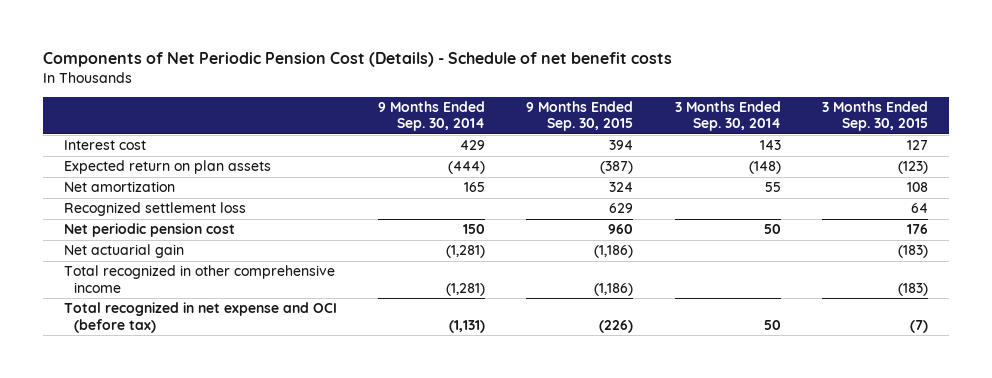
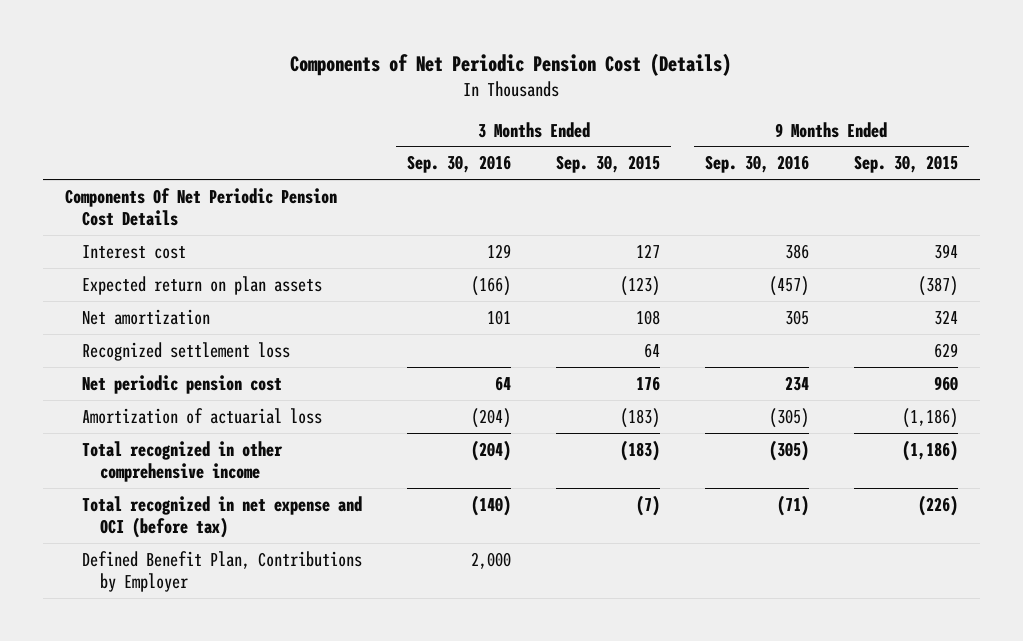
[42,52,672,68] Components of Net Periodic Pension Cost (Details) - Schedule of net benefit costs -> [290,53,732,77] Components of Net Periodic Pension Cost (Details)
[377,101,485,132] 9 Months Ended Sep. 30, 2014 -> none
[674,101,781,132] 3 Months Ended Sep. 30, 2014 -> none
none -> [407,155,512,174] Sep. 30, 2016
none -> [704,155,809,174] Sep. 30, 2016
none -> [65,187,338,226] Components Of Net Periodic Pension Cost Details
[63,244,184,259] Net actuarial gain -> [82,407,323,424] Amortization of actuarial loss
none -> [82,550,363,592] Defined Benefit Plan, Contributions by Employer

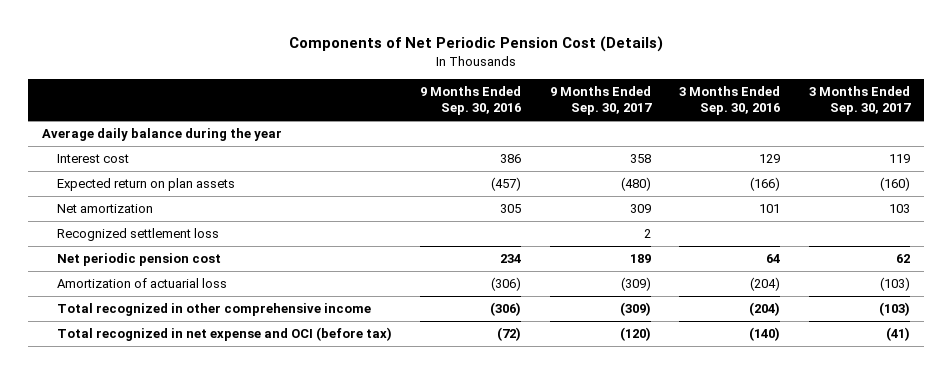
[556,155,661,174] Sep. 30, 2015 -> none
[853,155,958,174] Sep. 30, 2015 -> none
none -> [549,86,652,116] 9 Months Ended Sep. 30, 2017
none -> [808,86,911,116] 3 Months Ended Sep. 30, 2017
[65,187,338,226] Components Of Net Periodic Pension Cost Details -> [42,128,283,142] Average daily balance during the year
[82,550,363,592] Defined Benefit Plan, Contributions by Employer -> none
[768,407,809,428] (305) -> [491,277,522,292] (306)
[768,439,809,461] (305) -> [490,302,522,317] (306)
[776,494,809,516] (71) -> [497,327,522,342] (72)

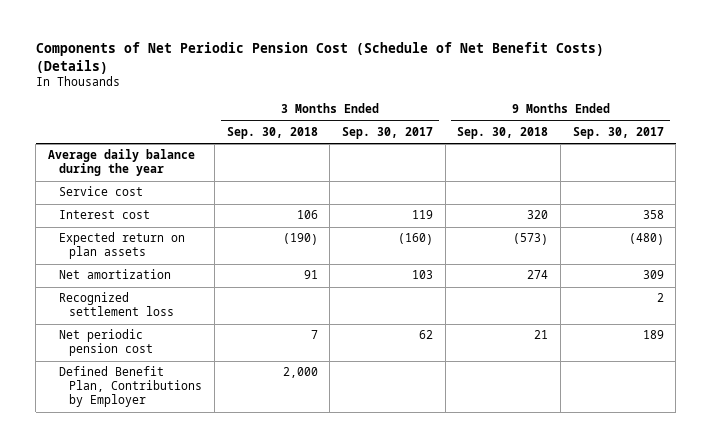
[288,36,663,53] Components of Net Periodic Pension Cost (Details) -> [35,42,604,74] Components of Net Periodic Pension Cost (Schedule of Net Benefit Costs) (Details)
[420,86,522,116] 9 Months Ended Sep. 30, 2016 -> none
[679,86,781,116] 3 Months Ended Sep. 30, 2016 -> none
none -> [226,126,318,139] Sep. 30, 2018
none -> [457,126,549,139] Sep. 30, 2018
none -> [58,186,143,197] Service cost
[57,278,228,289] Amortization of actuarial loss -> none
[57,303,372,317] Total recognized in other comprehensive income -> none
[57,327,393,342] Total recognized in net expense and OCI (before tax) -> none
none -> [58,366,203,408] Defined Benefit Plan, Contributions by Employer

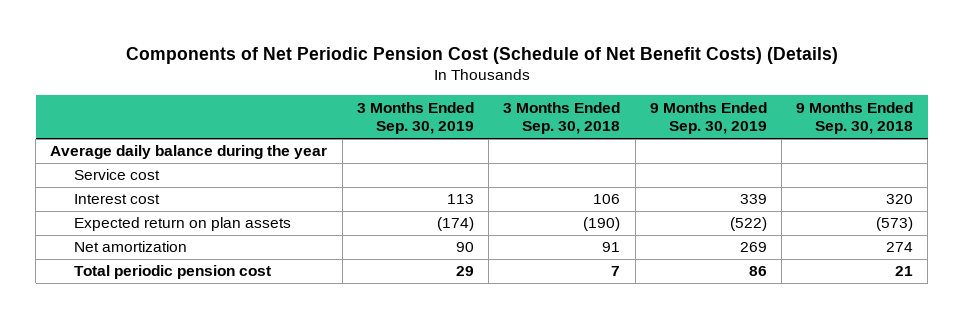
[342,126,434,139] Sep. 30, 2017 -> none
[572,126,664,139] Sep. 30, 2017 -> none
none -> [356,101,474,135] 3 Months Ended Sep. 30, 2019
none -> [649,101,767,135] 9 Months Ended Sep. 30, 2019
[58,292,175,317] Recognized settlement loss -> none
[58,366,203,408] Defined Benefit Plan, Contributions by Employer -> none
[58,329,154,357] Net periodic pension cost -> [73,265,271,280] Total periodic pension cost

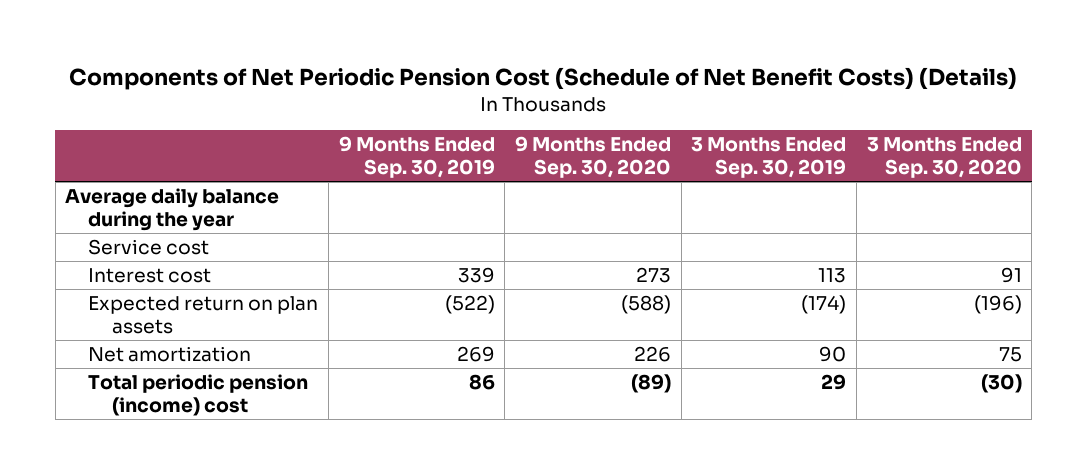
[503,101,621,135] 3 Months Ended Sep. 30, 2018 -> none
[796,101,914,135] 9 Months Ended Sep. 30, 2018 -> none
none -> [515,136,672,179] 9 Months Ended Sep. 30, 2020
none -> [866,137,1022,179] 3 Months Ended Sep. 30, 2020
[73,265,271,280] Total periodic pension cost -> [88,374,309,417] Total periodic pension (income) cost

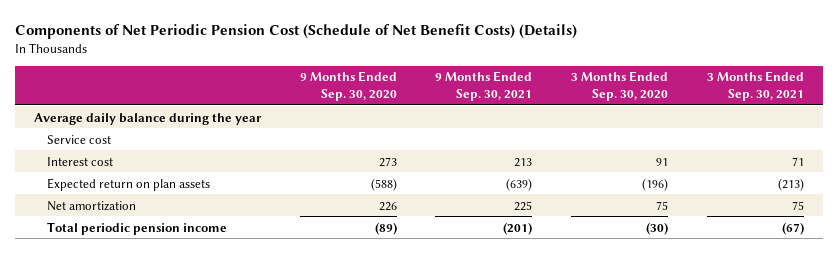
[338,136,495,179] 9 Months Ended Sep. 30, 2019 -> none
[691,137,847,179] 3 Months Ended Sep. 30, 2019 -> none
none -> [435,71,533,101] 9 Months Ended Sep. 30, 2021
none -> [706,71,804,101] 3 Months Ended Sep. 30, 2021
[88,374,309,417] Total periodic pension (income) cost -> [47,221,228,235] Total periodic pension income

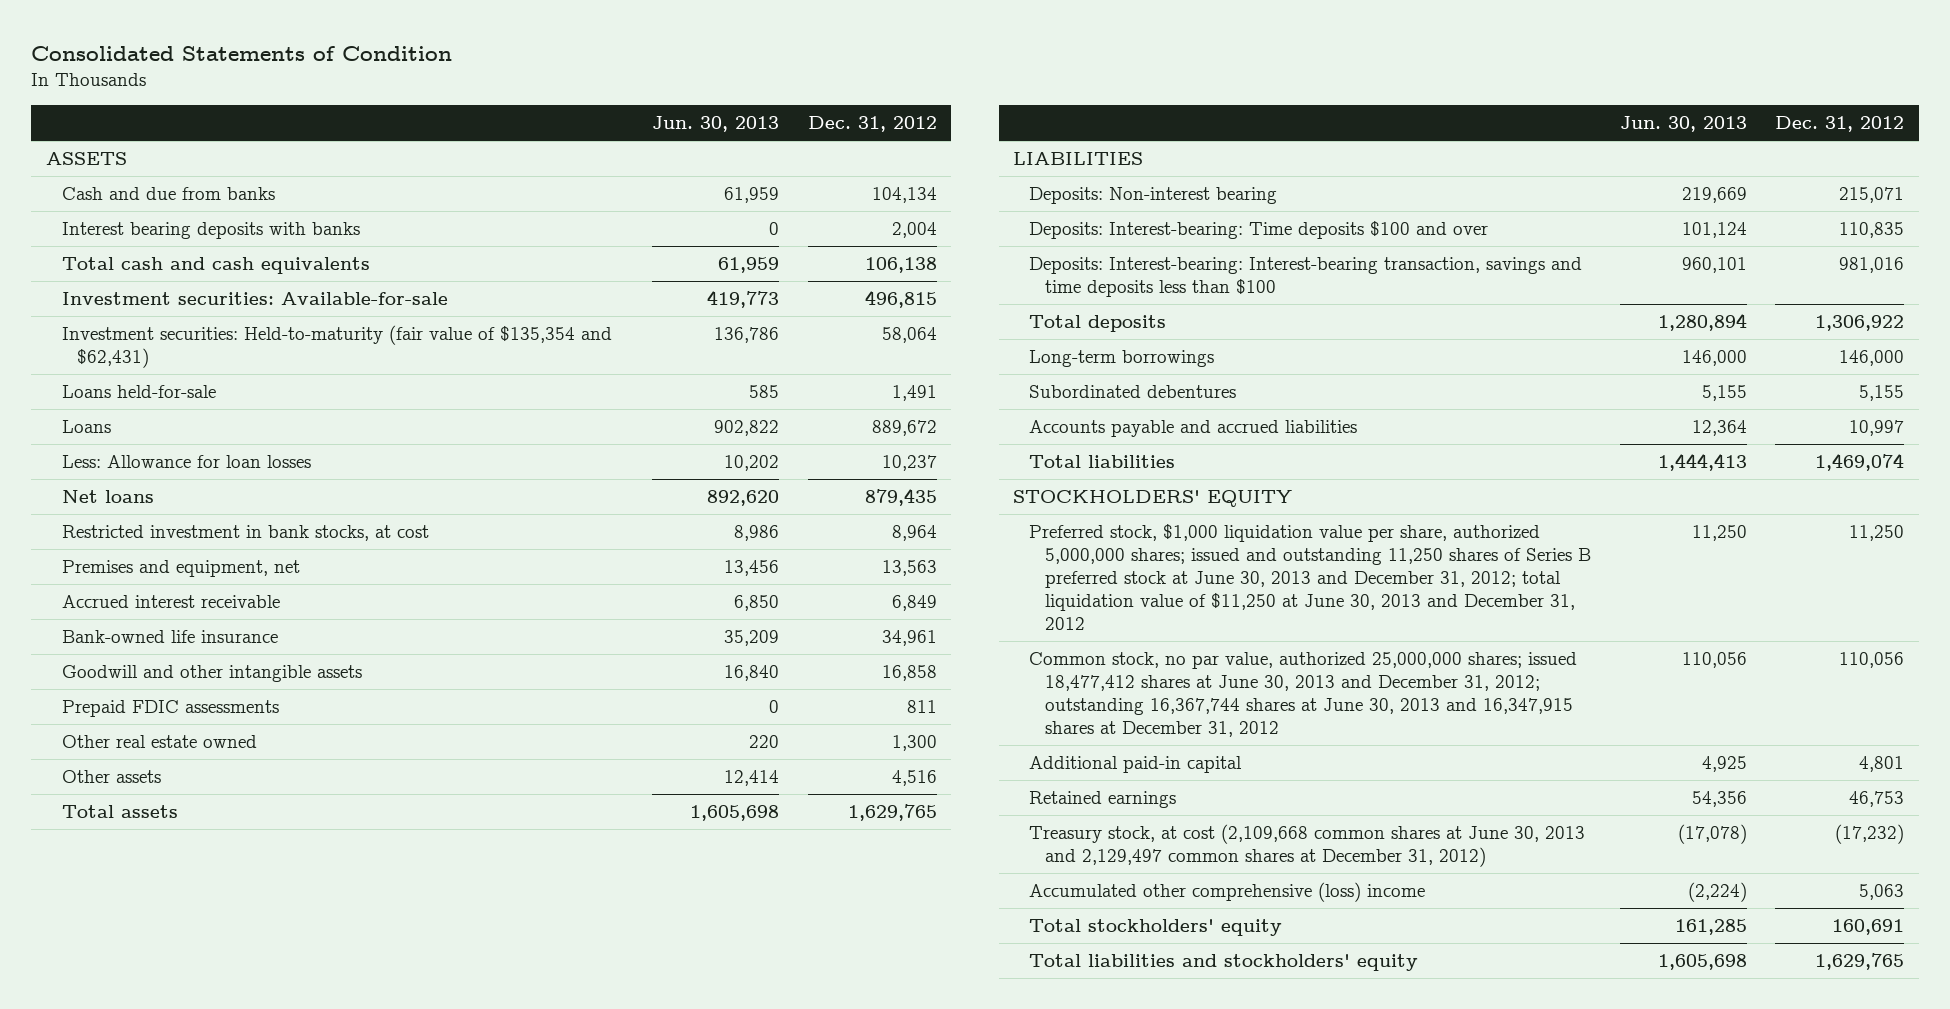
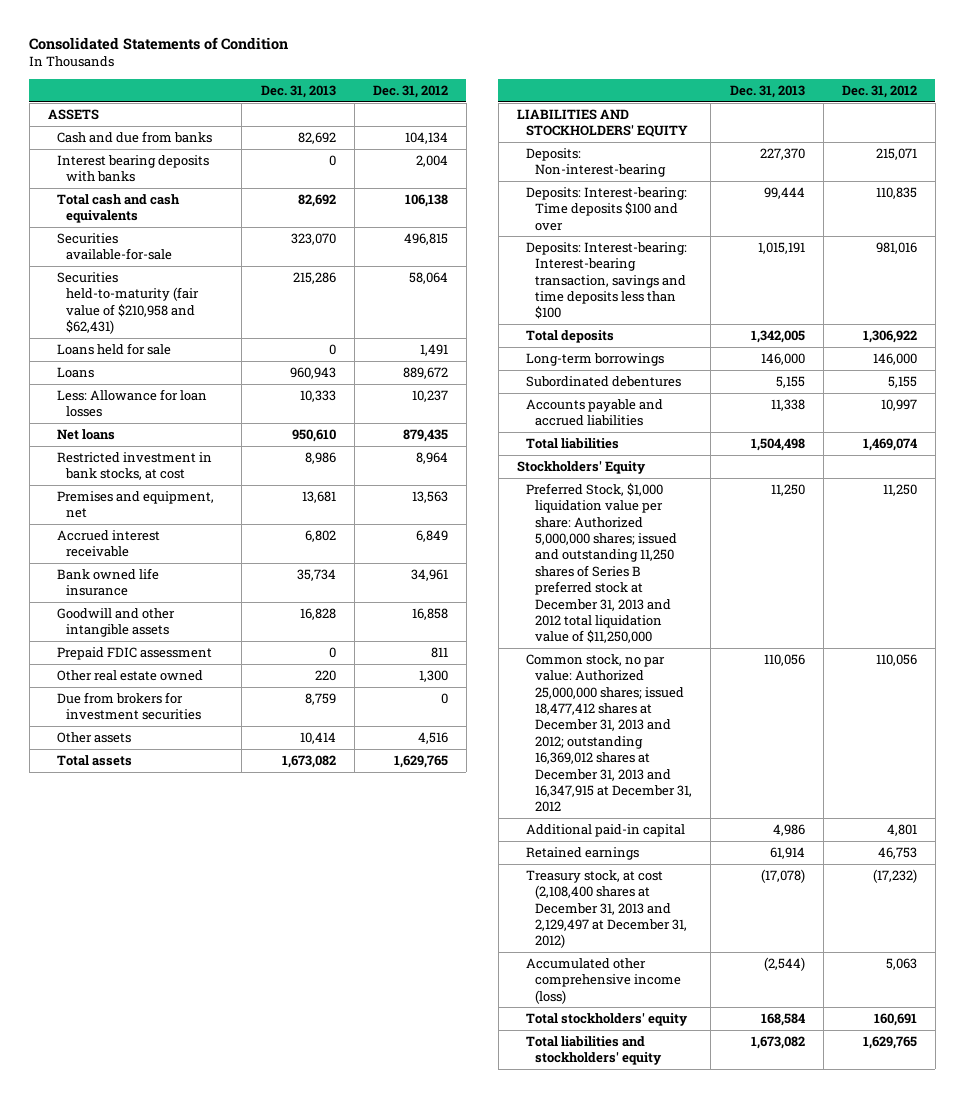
[652,116,780,133] Jun. 30, 2013 -> none
none -> [260,85,336,99] Dec. 31, 2013
[61,292,448,306] Investment securities: Available-for-sale -> [57,232,173,261] Securities available-for-sale
[61,325,612,369] Investment securities: Held-to-maturity (fair value of $135,354 and $62,431) -> [57,271,200,335] Securities held-to-maturity (fair value of $210,958 and $62,431)
[61,385,216,399] Loans held-for-sale -> [57,342,172,355] Loans held for sale
[61,630,278,644] Bank-owned life insurance -> [57,567,160,597] Bank owned life insurance
[61,700,279,718] Prepaid FDIC assessments -> [57,646,213,660] Prepaid FDIC assessment
none -> [57,691,202,721] Due from brokers for investment securities
[1013,152,1144,166] LIABILITIES -> [516,108,689,138] LIABILITIES AND STOCKHOLDERS' EQUITY
[1028,187,1277,205] Deposits: Non-interest bearing -> [526,147,667,178] Deposits: Non-interest-bearing
[1013,490,1293,508] STOCKHOLDERS' EQUITY -> [516,460,646,474] Stockholders' Equity
[1028,524,1591,630] Preferred stock, $1,000 liquidation value per share, authorized 5,000,000 shares; issued and outstanding 11,250 shares of Series B preferred stock at June 30, 2013 and December 31, 2012; total liquidation value of $11,250 at June 30, 2013 and December 31, 2012 -> [526,482,678,644] Preferred Stock, $1,000 liquidation value per share: Authorized 5,000,000 shares; issued and outstanding 11,250 shares of Series B preferred stock at December 31, 2013 and 2012 total liquidation value of $11,250,000
[1028,652,1577,737] Common stock, no par value, authorized 25,000,000 shares; issued 18,477,412 shares at June 30, 2013 and December 31, 2012; outstanding 16,367,744 shares at June 30, 2013 and 16,347,915 shares at December 31, 2012 -> [526,653,693,813] Common stock, no par value: Authorized 25,000,000 shares; issued 18,477,412 shares at December 31, 2013 and 2012; outstanding 16,369,012 shares at December 31, 2013 and 16,347,915 at December 31, 2012
[1028,824,1585,868] Treasury stock, at cost (2,109,668 common shares at June 30, 2013 and 2,129,497 common shares at December 31, 2012) -> [526,869,688,949] Treasury stock, at cost (2,108,400 shares at December 31, 2013 and 2,129,497 at December 31, 2012)
[1028,882,1425,903] Accumulated other comprehensive (loss) income -> [526,957,682,1004] Accumulated other comprehensive income (loss)

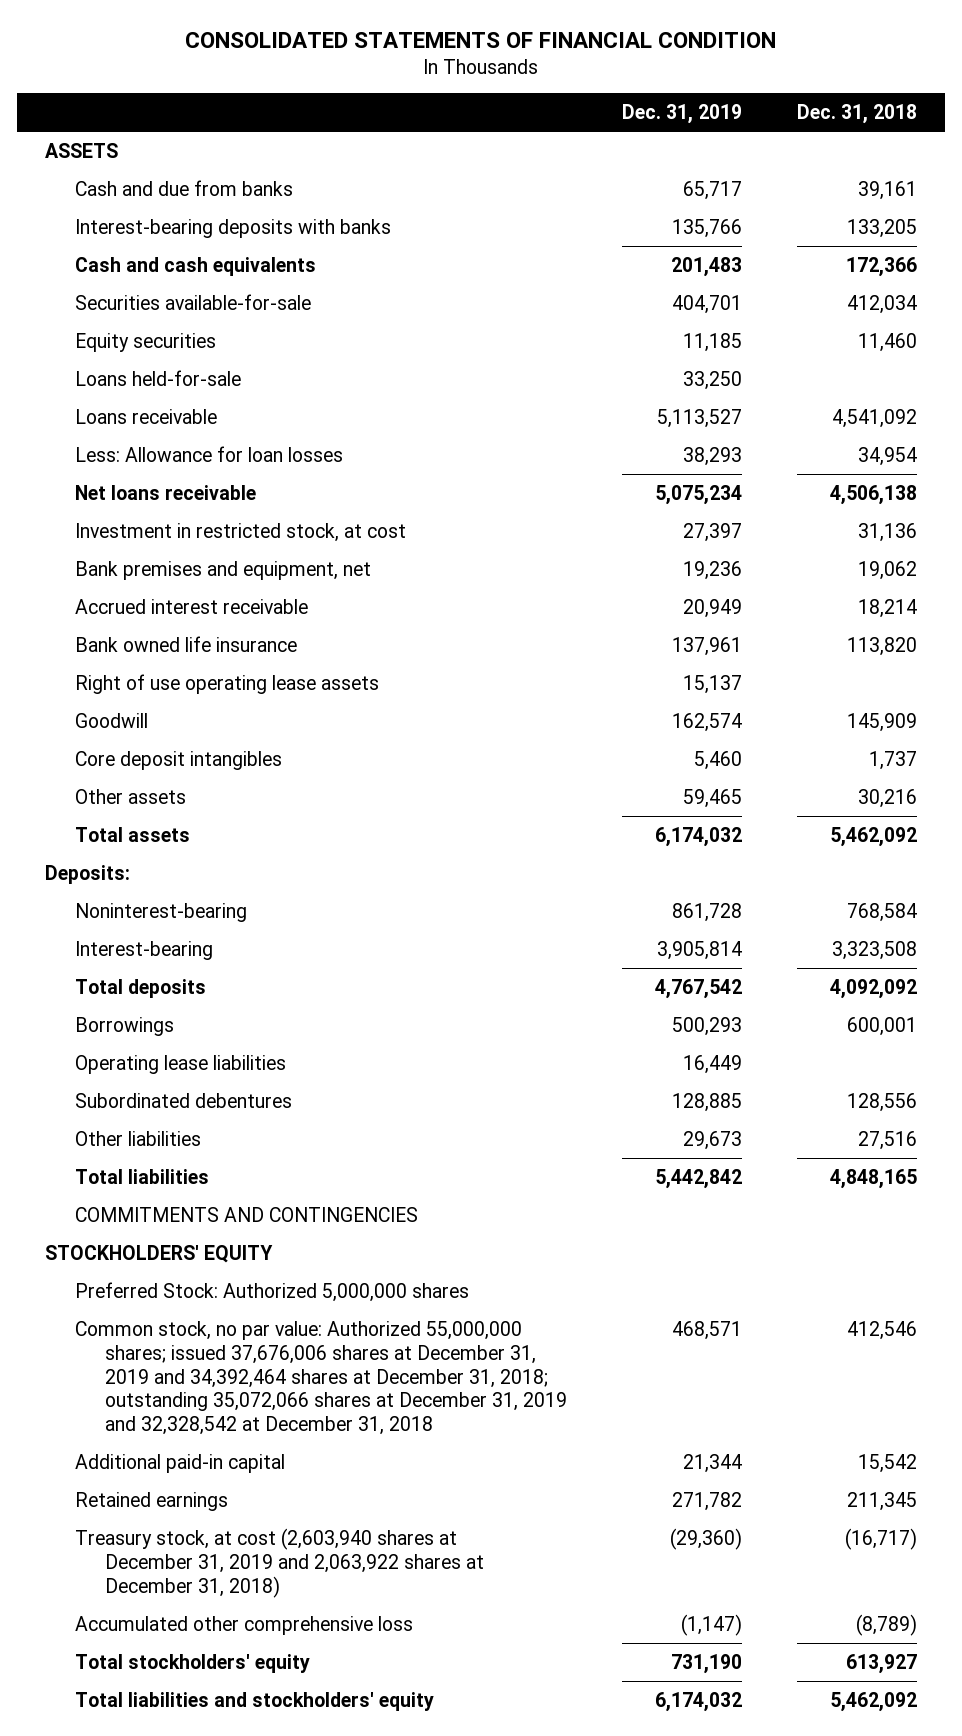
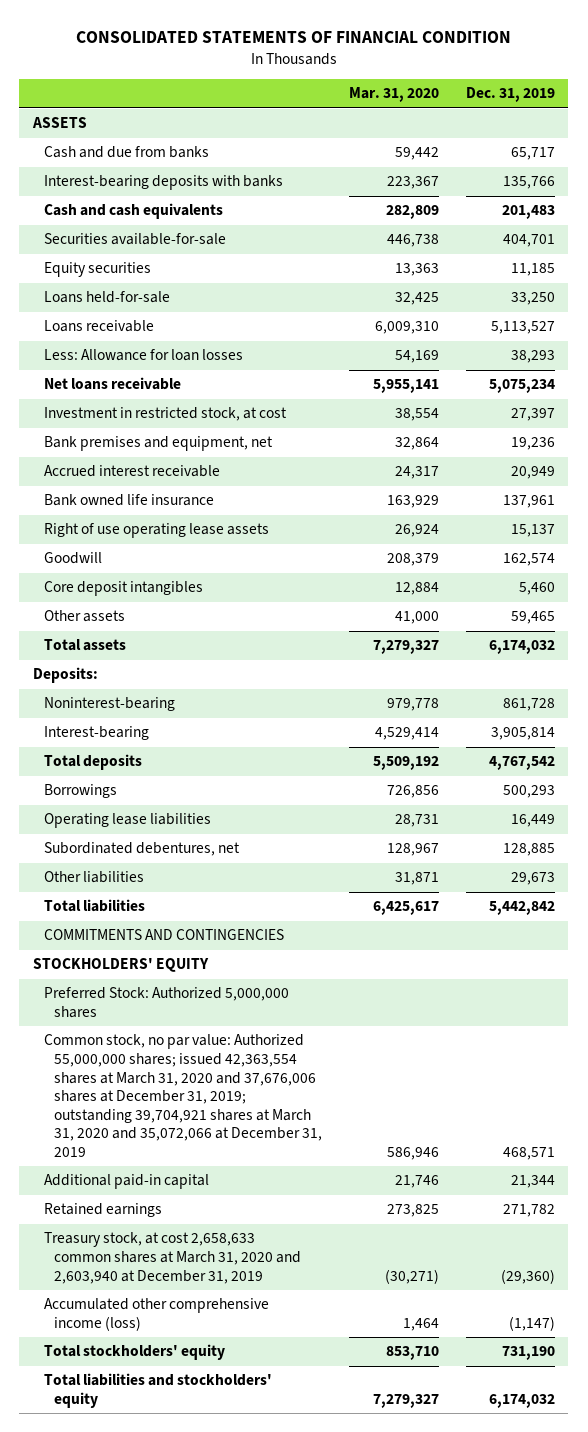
[797,104,918,125] Dec. 31, 2018 -> none
none -> [349,87,440,103] Mar. 31, 2020
[75,1092,293,1108] Subordinated debentures -> [43,842,240,857] Subordinated debentures, net
[75,1320,568,1436] Common stock, no par value: Authorized 55,000,000 shares; issued 37,676,006 shares at December 31, 2019 and 34,392,464 shares at December 31, 2018; outstanding 35,072,066 shares at December 31, 2019 and 32,328,542 at December 31, 2018 -> [43,1034,323,1157] Common stock, no par value: Authorized 55,000,000 shares; issued 42,363,554 shares at March 31, 2020 and 37,676,006 shares at December 31, 2019; outstanding 39,704,921 shares at March 31, 2020 and 35,072,066 at December 31, 2019
[75,1527,485,1598] Treasury stock, at cost (2,603,940 shares at December 31, 2019 and 2,063,922 shares at December 31, 2018) -> [43,1232,302,1284] Treasury stock, at cost 2,658,633 common shares at March 31, 2020 and 2,603,940 at December 31, 2019
[75,1615,414,1635] Accumulated other comprehensive loss -> [43,1298,269,1332] Accumulated other comprehensive income (loss)

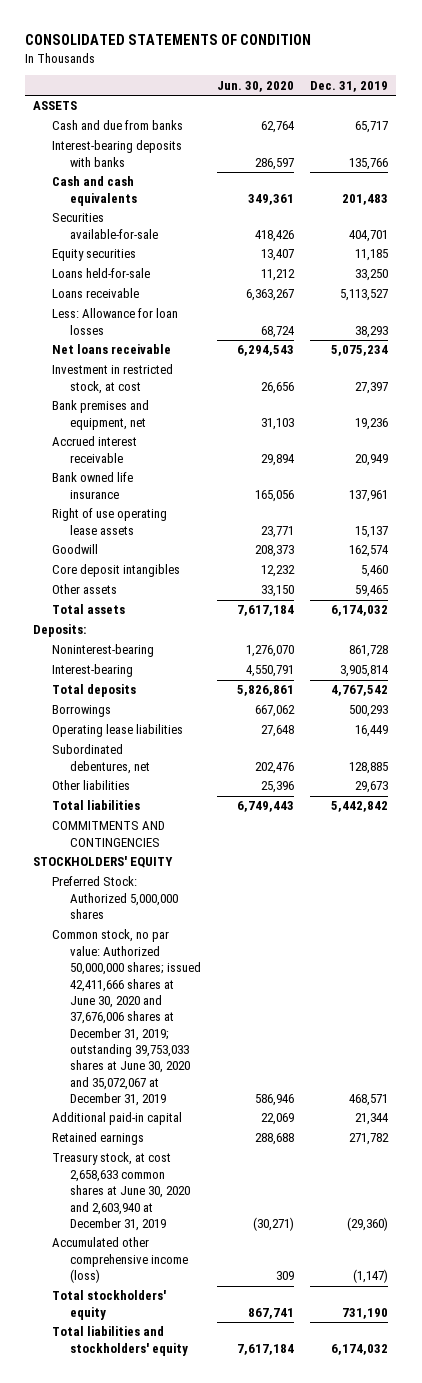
[75,30,511,43] CONSOLIDATED STATEMENTS OF FINANCIAL CONDITION -> [25,34,312,46] CONSOLIDATED STATEMENTS OF CONDITION
[349,87,440,103] Mar. 31, 2020 -> none
none -> [217,80,295,92] Jun. 30, 2020
[43,1034,323,1157] Common stock, no par value: Authorized 55,000,000 shares; issued 42,363,554 shares at March 31, 2020 and 37,676,006 shares at December 31, 2019; outstanding 39,704,921 shares at March 31, 2020 and 35,072,066 at December 31, 2019 -> [51,929,202,1107] Common stock, no par value: Authorized 50,000,000 shares; issued 42,411,666 shares at June 30, 2020 and 37,676,006 shares at December 31, 2019; outstanding 39,753,033 shares at June 30, 2020 and 35,072,067 at December 31, 2019
[43,1232,302,1284] Treasury stock, at cost 2,658,633 common shares at March 31, 2020 and 2,603,940 at December 31, 2019 -> [51,1152,191,1231] Treasury stock, at cost 2,658,633 common shares at June 30, 2020 and 2,603,940 at December 31, 2019

